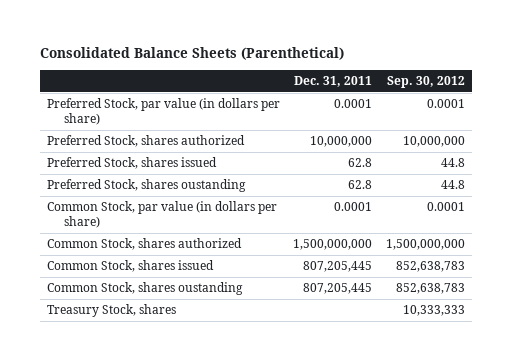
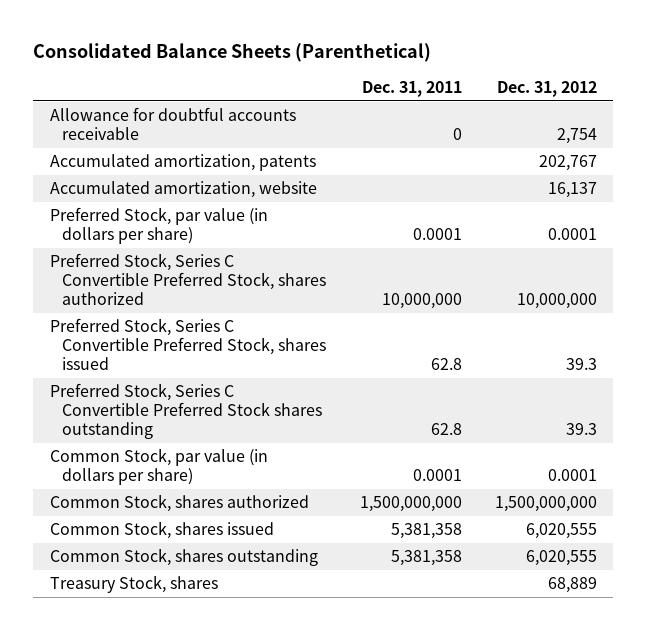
[386,76,465,89] Sep. 30, 2012 -> none
none -> [496,80,597,97] Dec. 31, 2012
none -> [49,107,296,141] Allowance for doubtful accounts receivable
none -> [49,154,316,172] Accumulated amortization, patents
none -> [49,181,317,199] Accumulated amortization, website
[46,135,245,148] Preferred Stock, shares authorized -> [49,253,327,305] Preferred Stock, Series C Convertible Preferred Stock, shares authorized
[46,157,217,170] Preferred Stock, shares issued -> [49,318,327,370] Preferred Stock, Series C Convertible Preferred Stock, shares issued
[46,179,246,193] Preferred Stock, shares oustanding -> [49,383,323,439] Preferred Stock, Series C Convertible Preferred Stock shares outstanding
[303,261,373,273] 807,205,445 -> [390,523,462,540] 5,381,358
[46,282,243,296] Common Stock, shares oustanding -> [49,548,318,567] Common Stock, shares outstanding
[303,283,373,295] 807,205,445 -> [390,550,462,567] 5,381,358

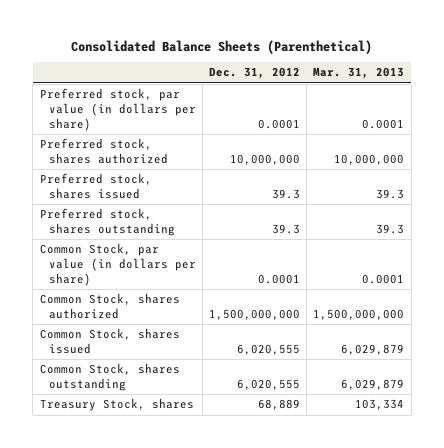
[361,80,462,97] Dec. 31, 2011 -> none
none -> [313,67,405,80] Mar. 31, 2013
[49,107,296,141] Allowance for doubtful accounts receivable -> none
[49,154,316,172] Accumulated amortization, patents -> none
[49,181,317,199] Accumulated amortization, website -> none
[49,207,268,245] Preferred Stock, par value (in dollars per share) -> [39,88,197,131] Preferred stock, par value (in dollars per share)
[49,253,327,305] Preferred Stock, Series C Convertible Preferred Stock, shares authorized -> [39,138,169,165] Preferred stock, shares authorized
[49,318,327,370] Preferred Stock, Series C Convertible Preferred Stock, shares issued -> [39,173,152,200] Preferred stock, shares issued
[49,383,323,439] Preferred Stock, Series C Convertible Preferred Stock shares outstanding -> [39,208,176,237] Preferred stock, shares outstanding

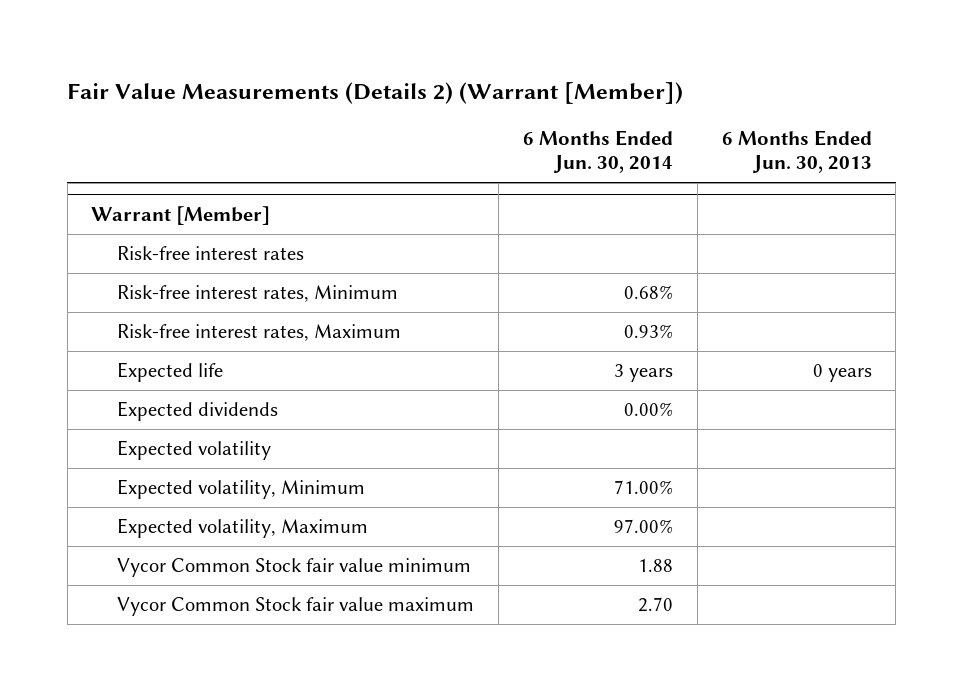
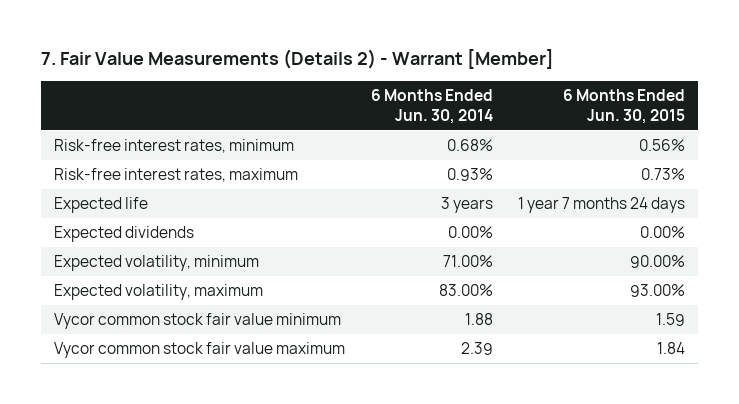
[67,81,684,104] Fair Value Measurements (Details 2) (Warrant [Member]) -> [40,49,554,70] 7. Fair Value Measurements (Details 2) - Warrant [Member]
[721,130,872,174] 6 Months Ended Jun. 30, 2013 -> none
none -> [563,88,686,125] 6 Months Ended Jun. 30, 2015
[91,206,271,226] Warrant [Member] -> none
[117,246,305,261] Risk-free interest rates -> none
[117,285,399,303] Risk-free interest rates, Minimum -> [53,139,294,154] Risk-free interest rates, minimum
[117,324,402,342] Risk-free interest rates, Maximum -> [53,168,298,183] Risk-free interest rates, maximum
[117,440,272,461] Expected volatility -> none
[117,479,366,500] Expected volatility, Minimum -> [53,255,259,272] Expected volatility, minimum
[117,518,369,539] Expected volatility, Maximum -> [53,284,263,301] Expected volatility, maximum
[613,519,673,534] 97.00% -> [438,284,493,297] 83.00%
[117,558,472,578] Vycor Common Stock fair value minimum -> [53,313,341,330] Vycor common stock fair value minimum
[117,597,475,617] Vycor Common Stock fair value maximum -> [53,342,345,359] Vycor common stock fair value maximum
[637,597,673,613] 2.70 -> [460,342,493,356] 2.39

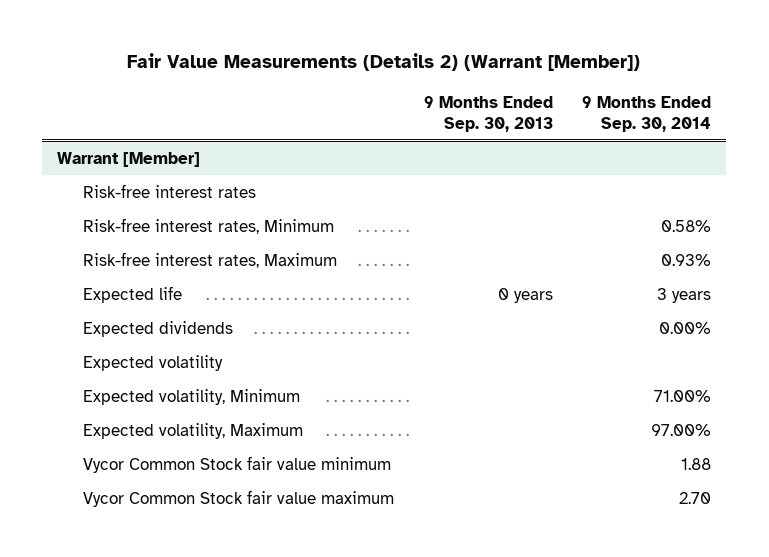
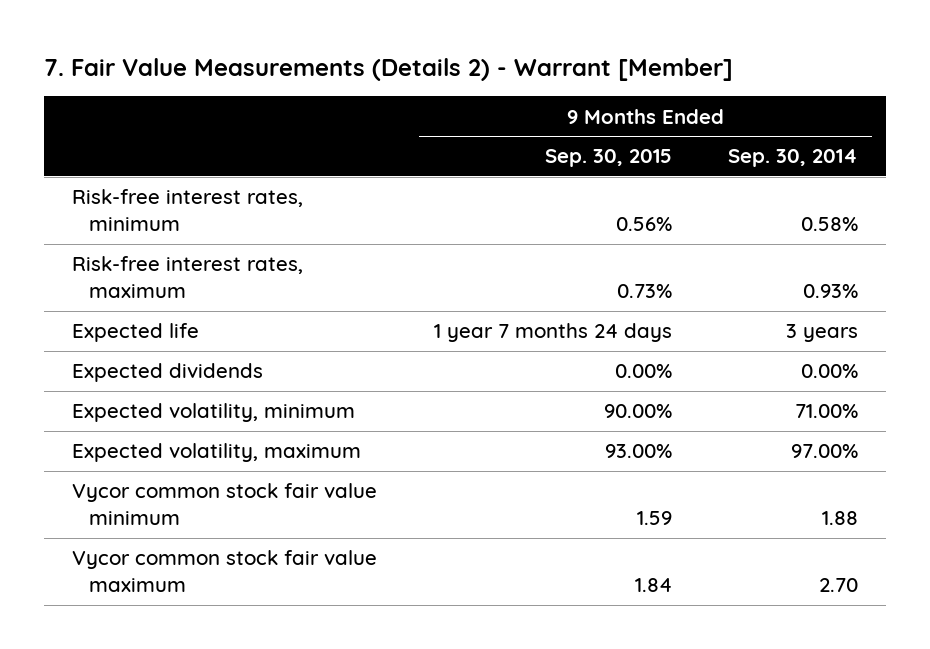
[127,53,641,72] Fair Value Measurements (Details 2) (Warrant [Member]) -> [43,57,733,81] 7. Fair Value Measurements (Details 2) - Warrant [Member]
[423,95,553,132] 9 Months Ended Sep. 30, 2013 -> none
none -> [544,149,672,168] Sep. 30, 2015
[57,151,201,167] Warrant [Member] -> none
[82,183,256,198] Risk-free interest rates -> none
[82,217,334,234] Risk-free interest rates, Minimum -> [71,189,303,231] Risk-free interest rates, minimum
[82,251,337,268] Risk-free interest rates, Maximum -> [71,256,303,298] Risk-free interest rates, maximum
[82,354,223,371] Expected volatility -> none
[82,388,300,405] Expected volatility, Minimum -> [71,403,355,423] Expected volatility, minimum
[82,422,303,439] Expected volatility, Maximum -> [71,443,361,463] Expected volatility, maximum
[82,455,391,473] Vycor Common Stock fair value minimum -> [71,483,377,525] Vycor common stock fair value minimum
[82,489,394,507] Vycor Common Stock fair value maximum -> [71,550,377,592] Vycor common stock fair value maximum

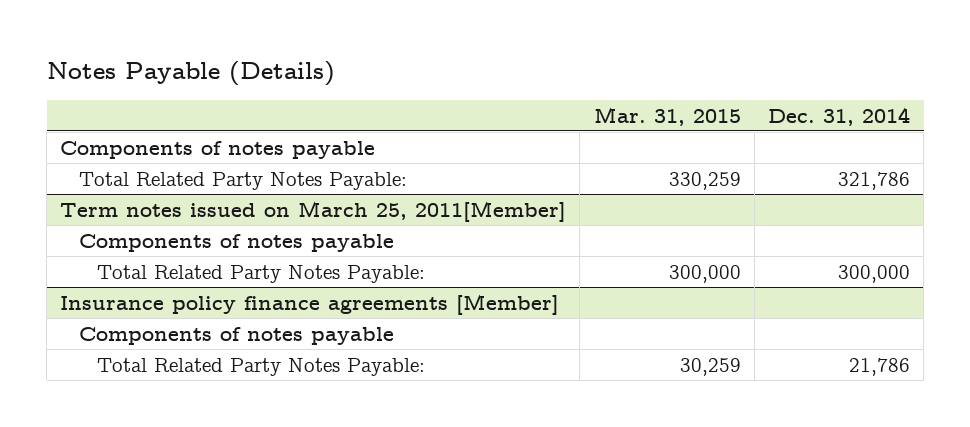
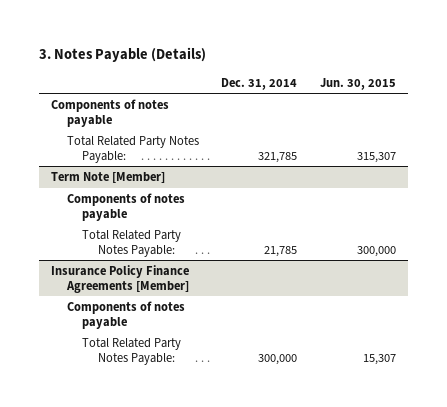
[46,61,335,87] Notes Payable (Details) -> [39,46,207,62] 3. Notes Payable (Details)
[593,106,741,126] Mar. 31, 2015 -> none
none -> [320,77,397,90] Jun. 30, 2015
[838,171,911,190] 321,786 -> [258,151,298,163] 321,785
[60,200,567,222] Term notes issued on March 25, 2011[Member] -> [50,171,165,183] Term Note [Member]
[838,264,911,283] 300,000 -> [264,245,298,257] 21,785
[60,293,560,315] Insurance policy finance agreements [Member] -> [50,264,189,293] Insurance Policy Finance Agreements [Member]
[849,357,911,376] 21,786 -> [258,353,298,365] 300,000

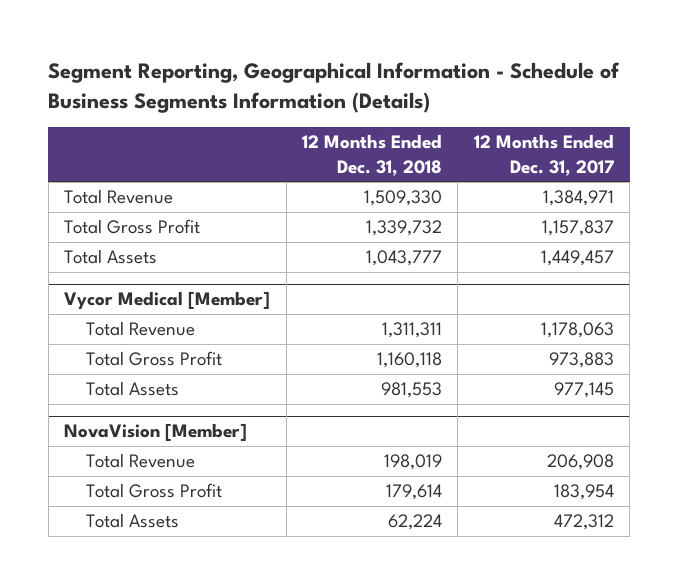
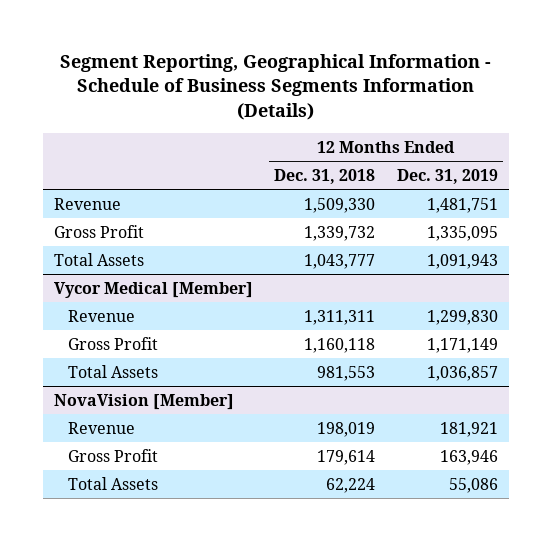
[473,134,614,176] 12 Months Ended Dec. 31, 2017 -> none
none -> [397,168,499,184] Dec. 31, 2019
[64,189,174,205] Total Revenue -> [53,197,121,210] Revenue
[64,219,201,235] Total Gross Profit -> [53,224,144,238] Gross Profit
[86,321,196,337] Total Revenue -> [68,309,136,322] Revenue
[86,351,223,367] Total Gross Profit -> [68,336,159,350] Gross Profit
[86,453,196,469] Total Revenue -> [68,421,136,434] Revenue
[86,483,223,499] Total Gross Profit -> [68,448,159,462] Gross Profit

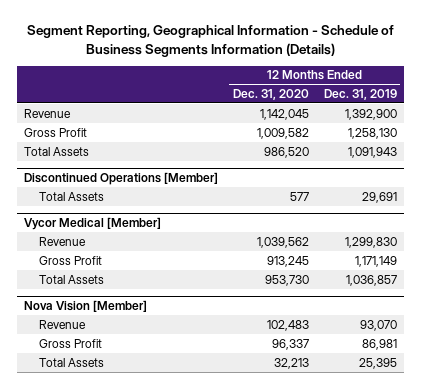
[274,168,376,184] Dec. 31, 2018 -> none
none -> [233,88,310,100] Dec. 31, 2020
[427,197,499,213] 1,481,751 -> [344,108,397,120] 1,392,900
[427,225,499,241] 1,335,095 -> [347,127,397,139] 1,258,130
none -> [24,171,219,185] Discontinued Operations [Member]
none -> [39,191,105,201] Total Assets
[53,393,234,410] NovaVision [Member] -> [24,299,148,312] Nova Vision [Member]
[440,421,499,437] 181,921 -> [359,319,397,331] 93,070
[440,449,499,465] 163,946 -> [361,338,397,350] 86,981
[449,477,499,493] 55,086 -> [358,357,397,369] 25,395

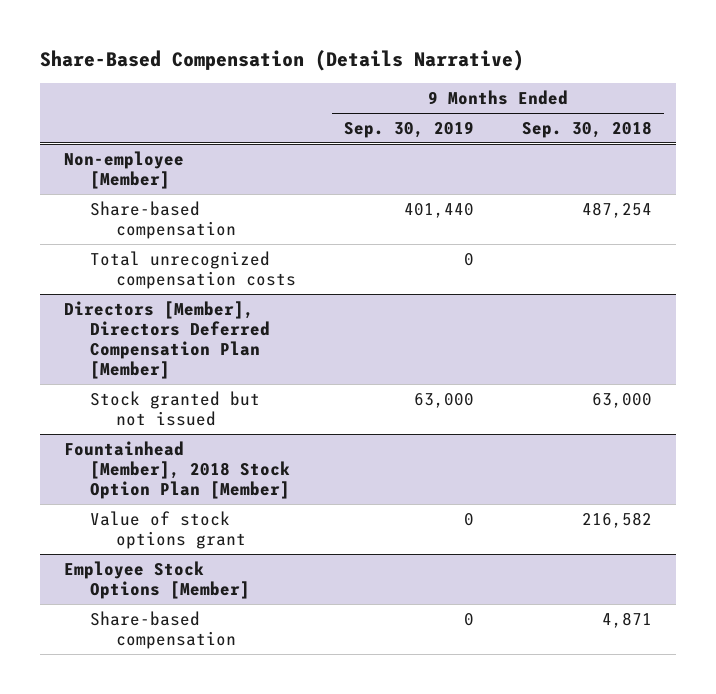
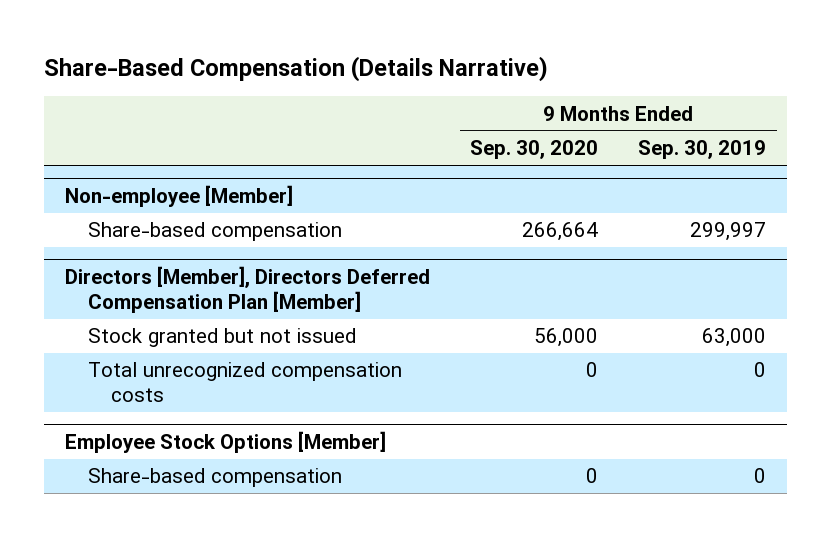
[522,121,653,139] Sep. 30, 2018 -> none
none -> [470,140,599,160] Sep. 30, 2020
[89,250,296,290] Total unrecognized compensation costs -> none
[404,202,475,218] 401,440 -> [690,222,767,242] 299,997
[63,440,290,500] Fountainhead [Member], 2018 Stock Option Plan [Member] -> none
[89,510,246,550] Value of stock options grant -> none
none -> [87,362,402,403] Total unrecognized compensation costs

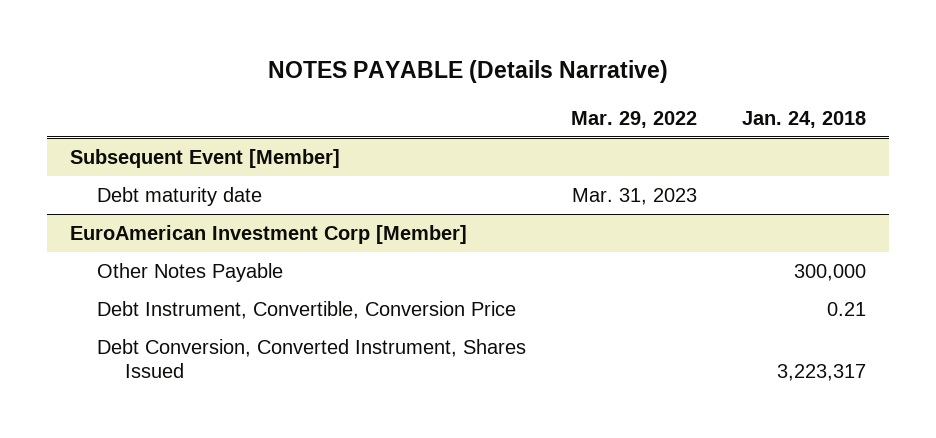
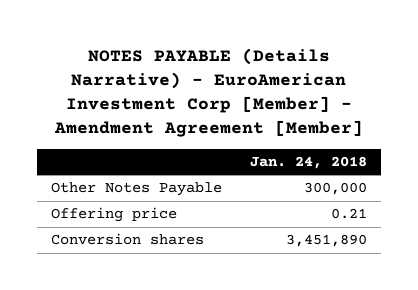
[268,60,669,84] NOTES PAYABLE (Details Narrative) -> [53,47,363,138] NOTES PAYABLE (Details Narrative) - EuroAmerican Investment Corp [Member] - Amendment Agreement [Member]
[571,110,698,128] Mar. 29, 2022 -> none
[69,149,340,169] Subsequent Event [Member] -> none
[97,187,263,207] Debt maturity date -> none
[69,225,467,245] EuroAmerican Investment Corp [Member] -> none
[97,301,517,320] Debt Instrument, Convertible, Conversion Price -> [50,207,177,223] Offering price
[97,339,527,379] Debt Conversion, Converted Instrument, Shares Issued -> [50,233,204,246] Conversion shares
[777,364,867,382] 3,223,317 -> [286,234,368,248] 3,451,890

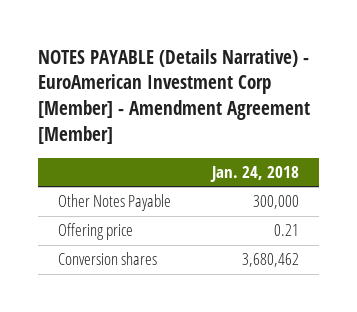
[286,234,368,248] 3,451,890 -> [241,253,299,268] 3,680,462

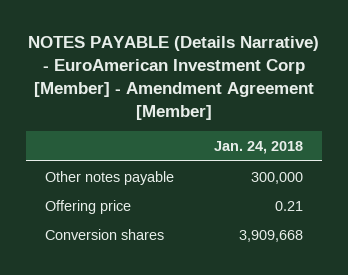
[58,194,172,212] Other Notes Payable -> [45,170,175,185] Other notes payable
[241,253,299,268] 3,680,462 -> [238,229,303,242] 3,909,668

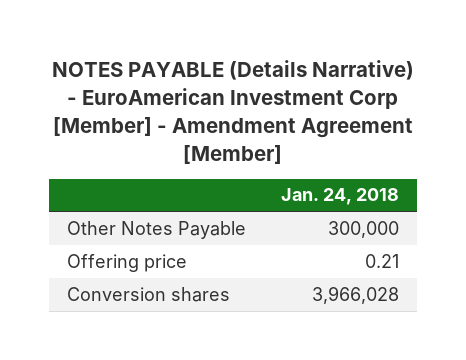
[45,170,175,185] Other notes payable -> [67,220,247,239] Other Notes Payable
[238,229,303,242] 3,909,668 -> [312,285,400,304] 3,966,028

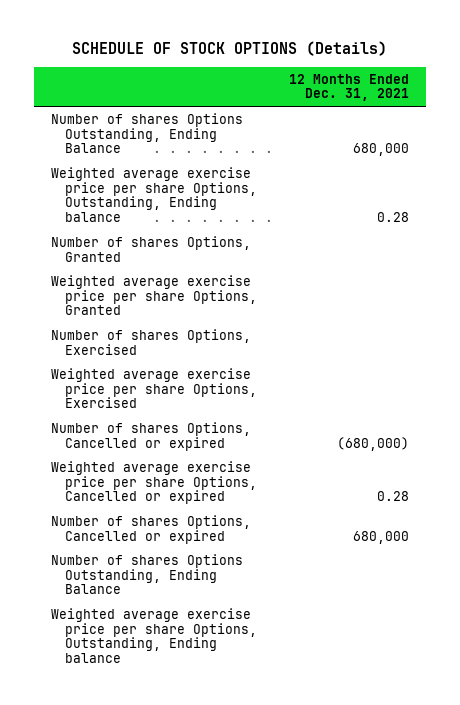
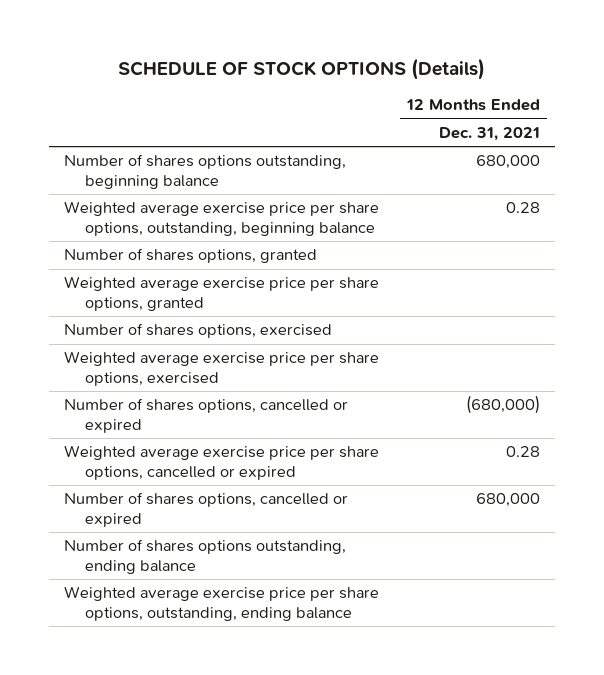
[50,113,243,154] Number of shares Options Outstanding, Ending Balance -> [63,154,346,189] Number of shares options outstanding, beginning balance
[50,167,257,223] Weighted average exercise price per share Options, Outstanding, Ending balance -> [63,201,379,236] Weighted average exercise price per share options, outstanding, beginning balance
[50,236,251,262] Number of shares Options, Granted -> [63,248,317,264] Number of shares options, granted
[50,275,257,316] Weighted average exercise price per share Options, Granted -> [63,276,379,311] Weighted average exercise price per share options, granted
[50,329,251,355] Number of shares Options, Exercised -> [63,323,332,339] Number of shares options, exercised
[50,368,257,409] Weighted average exercise price per share Options, Exercised -> [63,351,379,386] Weighted average exercise price per share options, exercised
[50,422,251,451] Number of shares Options, Cancelled or expired -> [63,398,348,433] Number of shares options, cancelled or expired
[50,461,257,505] Weighted average exercise price per share Options, Cancelled or expired -> [63,445,379,480] Weighted average exercise price per share options, cancelled or expired
[50,515,251,544] Number of shares Options, Cancelled or expired -> [63,492,348,527] Number of shares options, cancelled or expired
[50,554,243,595] Number of shares Options Outstanding, Ending Balance -> [63,539,346,574] Number of shares options outstanding, ending balance
[50,608,257,664] Weighted average exercise price per share Options, Outstanding, Ending balance -> [63,586,379,621] Weighted average exercise price per share options, outstanding, ending balance

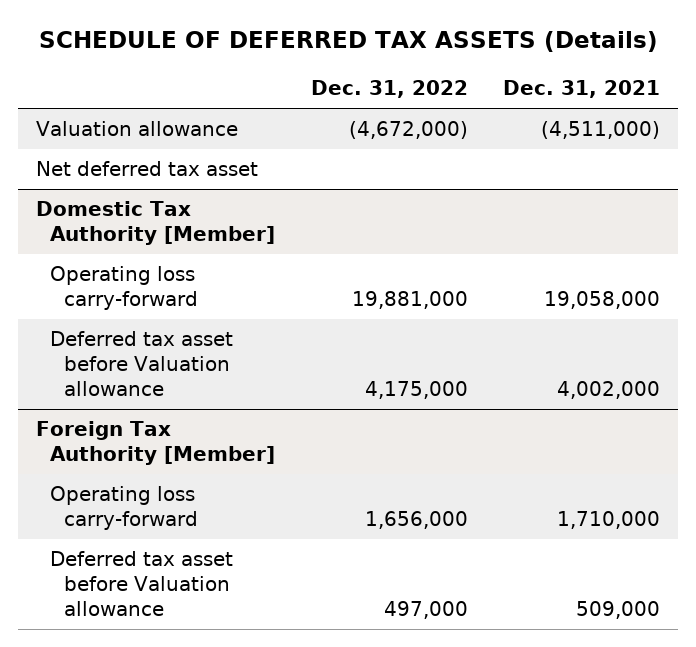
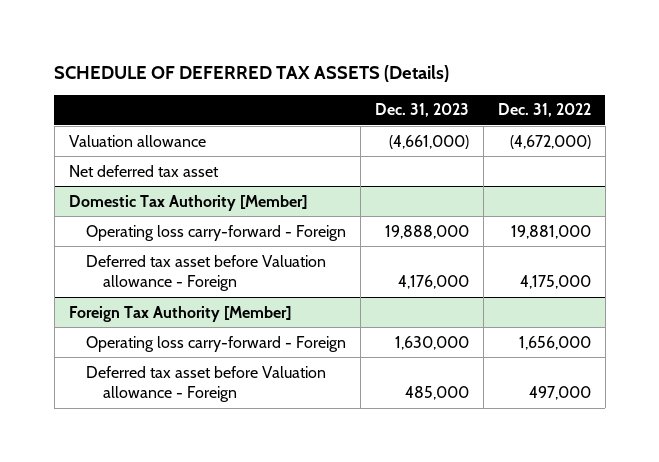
[503,80,661,99] Dec. 31, 2021 -> none
none -> [374,103,469,118] Dec. 31, 2023
[50,266,199,310] Operating loss carry-forward -> [85,224,346,241] Operating loss carry-forward - Foreign
[50,331,234,396] Deferred tax asset before Valuation allowance -> [85,254,326,292] Deferred tax asset before Valuation allowance - Foreign
[50,486,199,530] Operating loss carry-forward -> [85,335,346,352] Operating loss carry-forward - Foreign
[50,551,234,616] Deferred tax asset before Valuation allowance -> [85,365,326,403] Deferred tax asset before Valuation allowance - Foreign

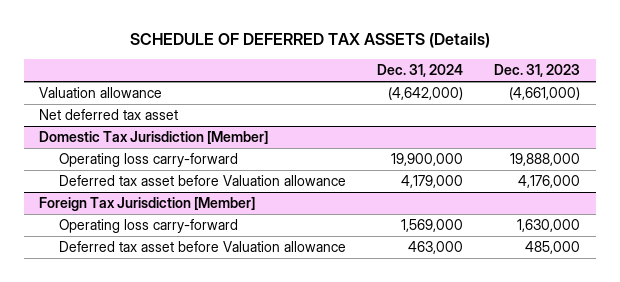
[497,103,591,118] Dec. 31, 2022 -> none
none -> [377,64,464,78] Dec. 31, 2024
[68,194,307,211] Domestic Tax Authority [Member] -> [39,131,269,145] Domestic Tax Jurisdiction [Member]
[85,224,346,241] Operating loss carry-forward - Foreign -> [58,153,238,168] Operating loss carry-forward
[85,254,326,292] Deferred tax asset before Valuation allowance - Foreign -> [58,175,346,187] Deferred tax asset before Valuation allowance
[68,305,291,322] Foreign Tax Authority [Member] -> [39,197,256,212] Foreign Tax Jurisdiction [Member]
[85,335,346,352] Operating loss carry-forward - Foreign -> [58,219,238,234] Operating loss carry-forward
[85,365,326,403] Deferred tax asset before Valuation allowance - Foreign -> [58,241,346,253] Deferred tax asset before Valuation allowance

